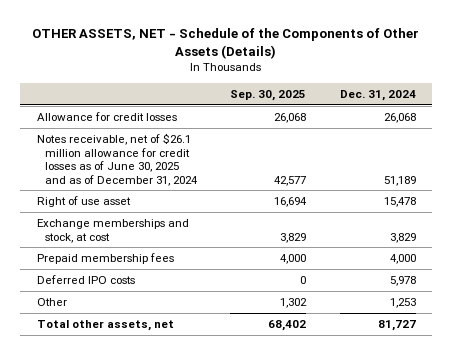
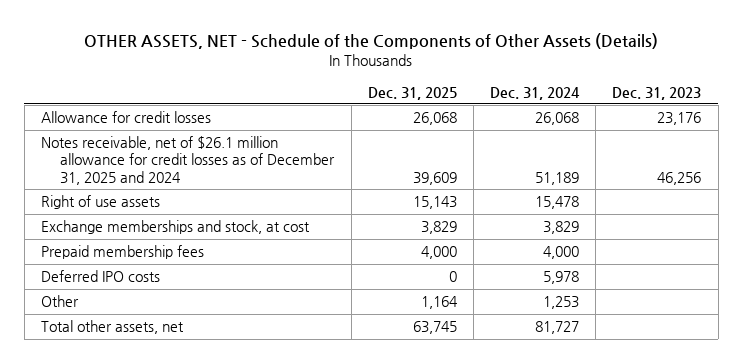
[230,89,307,101] Sep. 30, 2025 -> none
none -> [367,86,457,100] Dec. 31, 2025
none -> [612,86,702,100] Dec. 31, 2023
[36,133,199,186] Notes receivable, net of $26.1 million allowance for credit losses as of June 30, 2025 and as of December 31, 2024 -> [41,136,336,185] Notes receivable, net of $26.1 million allowance for credit losses as of December 31, 2025 and 2024
[36,196,131,208] Right of use asset -> [41,195,161,210] Right of use assets

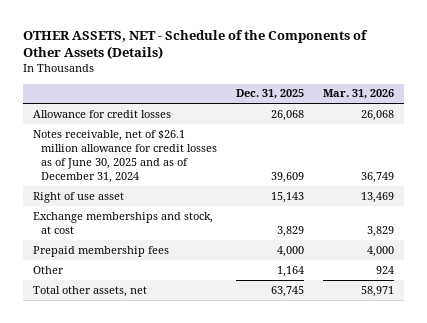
[490,86,581,100] Dec. 31, 2024 -> none
[612,86,702,100] Dec. 31, 2023 -> none
none -> [323,89,395,100] Mar. 31, 2026
[41,136,336,185] Notes receivable, net of $26.1 million allowance for credit losses as of December 31, 2025 and 2024 -> [32,129,217,184] Notes receivable, net of $26.1 million allowance for credit losses as of June 30, 2025 and as of December 31, 2024
[41,195,161,210] Right of use assets -> [32,191,124,203] Right of use asset
[41,270,161,283] Deferred IPO costs -> none

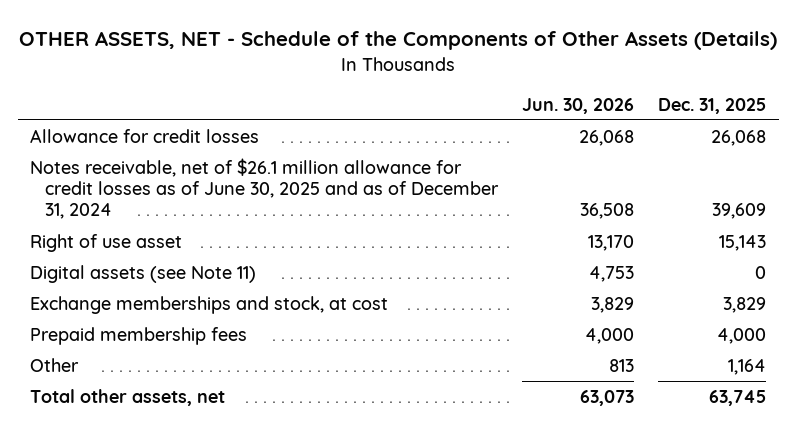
[323,89,395,100] Mar. 31, 2026 -> none
none -> [522,97,635,114] Jun. 30, 2026
none -> [30,265,257,284] Digital assets (see Note 11)

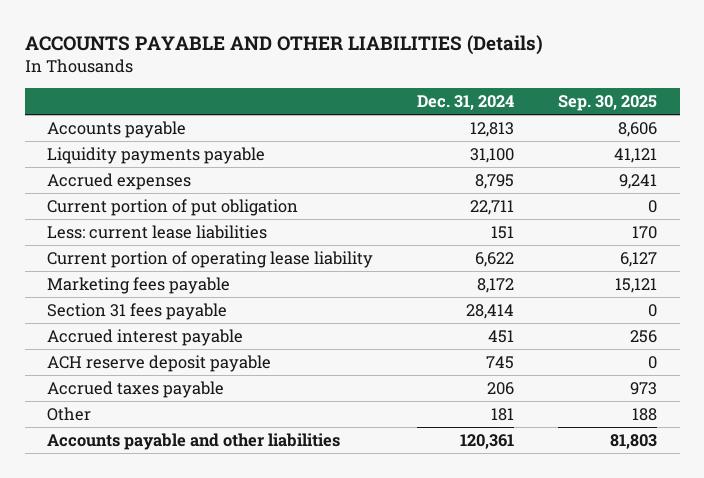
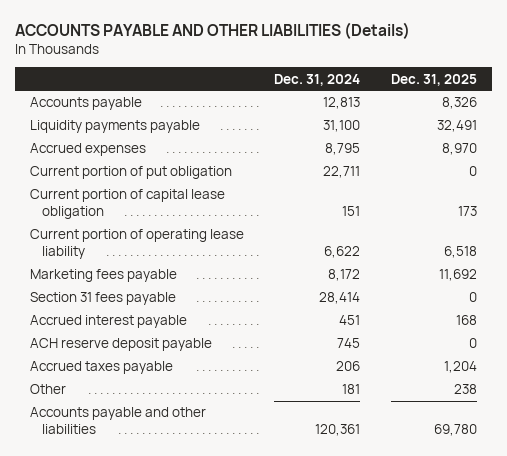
[558,95,658,112] Sep. 30, 2025 -> none
none -> [390,73,477,86] Dec. 31, 2025
[46,224,267,239] Less: current lease liabilities -> [30,189,226,220] Current portion of capital lease obligation

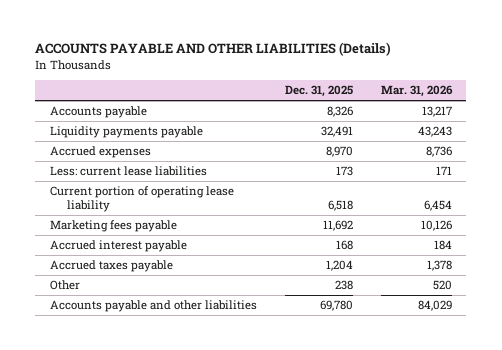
[274,73,361,86] Dec. 31, 2024 -> none
none -> [381,85,454,98] Mar. 31, 2026
[30,166,233,180] Current portion of put obligation -> none
[30,189,226,220] Current portion of capital lease obligation -> [49,166,207,177] Less: current lease liabilities
[30,292,177,306] Section 31 fees payable -> none
[30,338,213,352] ACH reserve deposit payable -> none

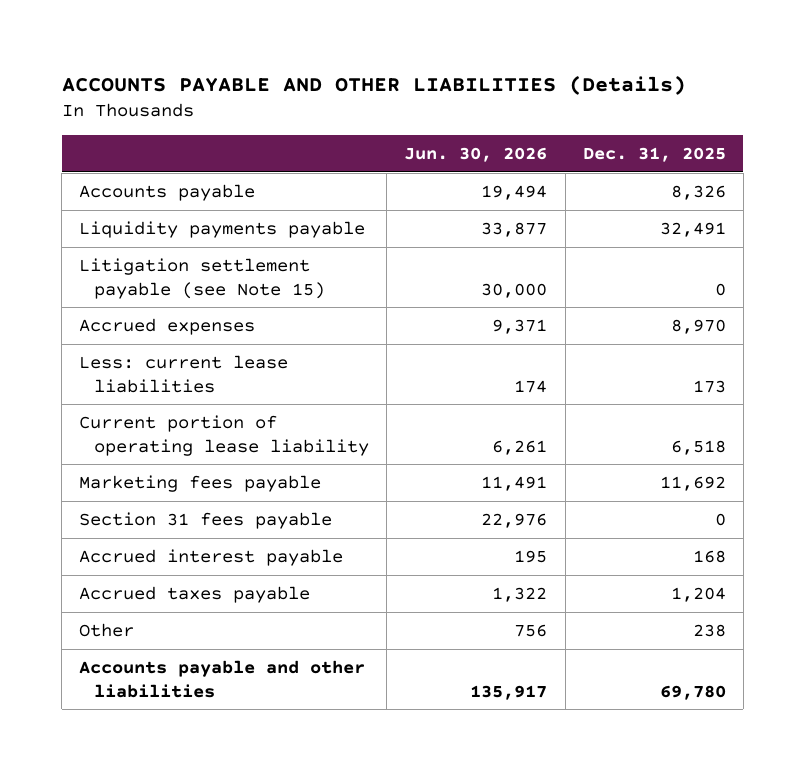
[381,85,454,98] Mar. 31, 2026 -> none
none -> [404,147,548,163] Jun. 30, 2026
none -> [79,257,326,299] Litigation settlement payable (see Note 15)
none -> [79,511,333,529] Section 31 fees payable

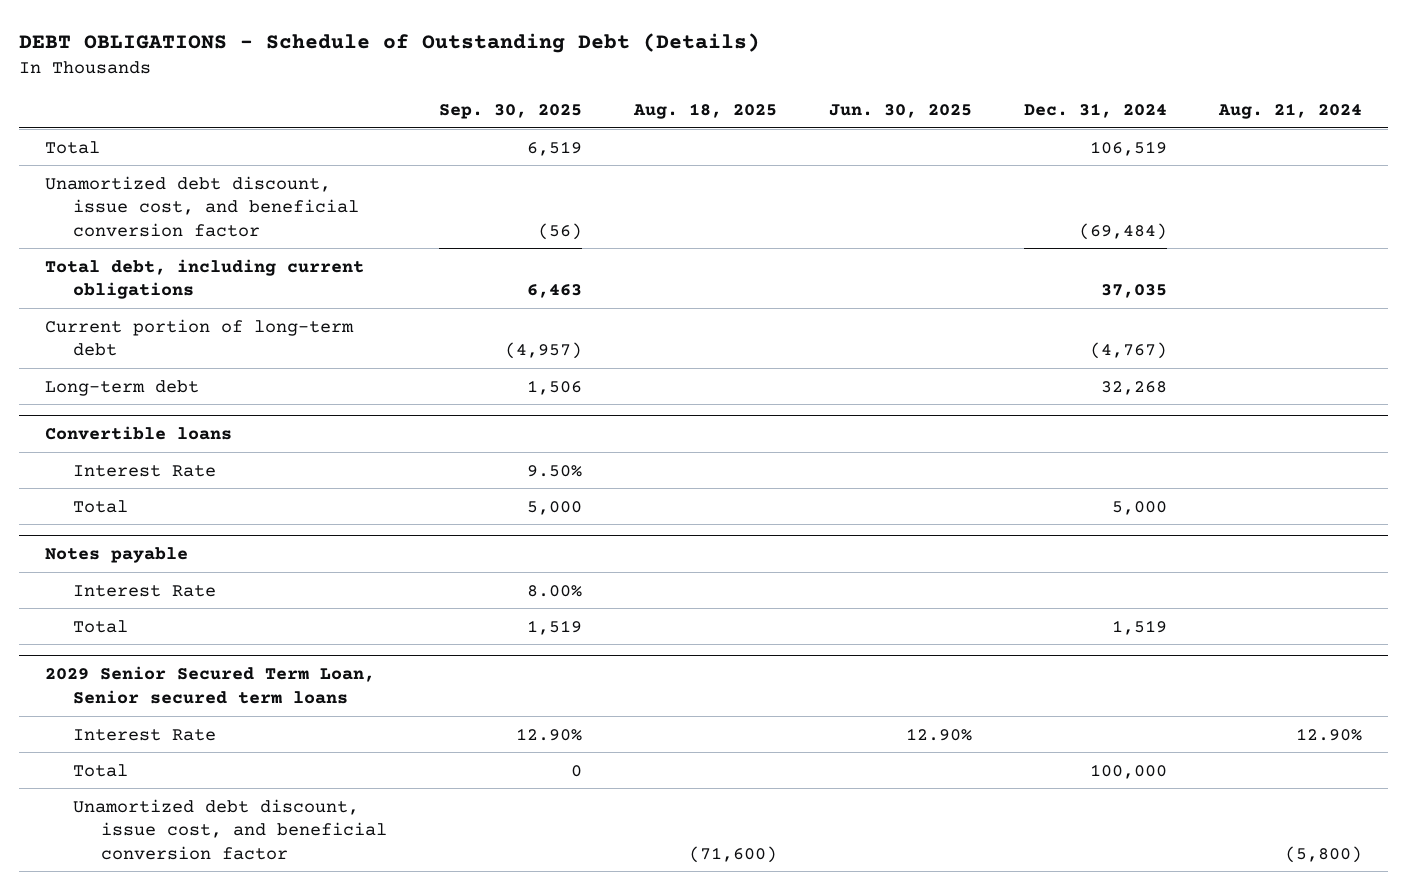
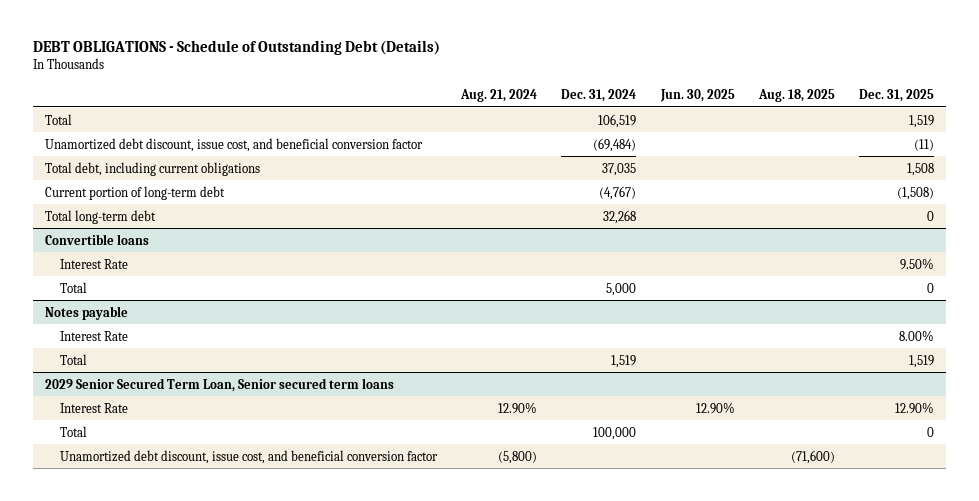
[438,104,582,120] Sep. 30, 2025 -> none
none -> [859,88,935,102] Dec. 31, 2025
[44,379,199,396] Long-term debt -> [44,209,156,224] Total long-term debt

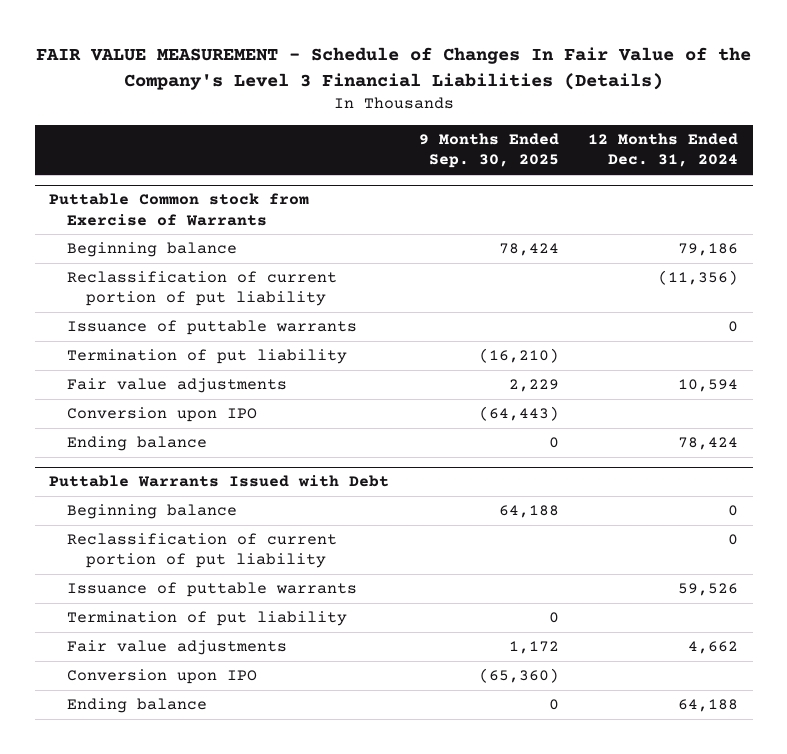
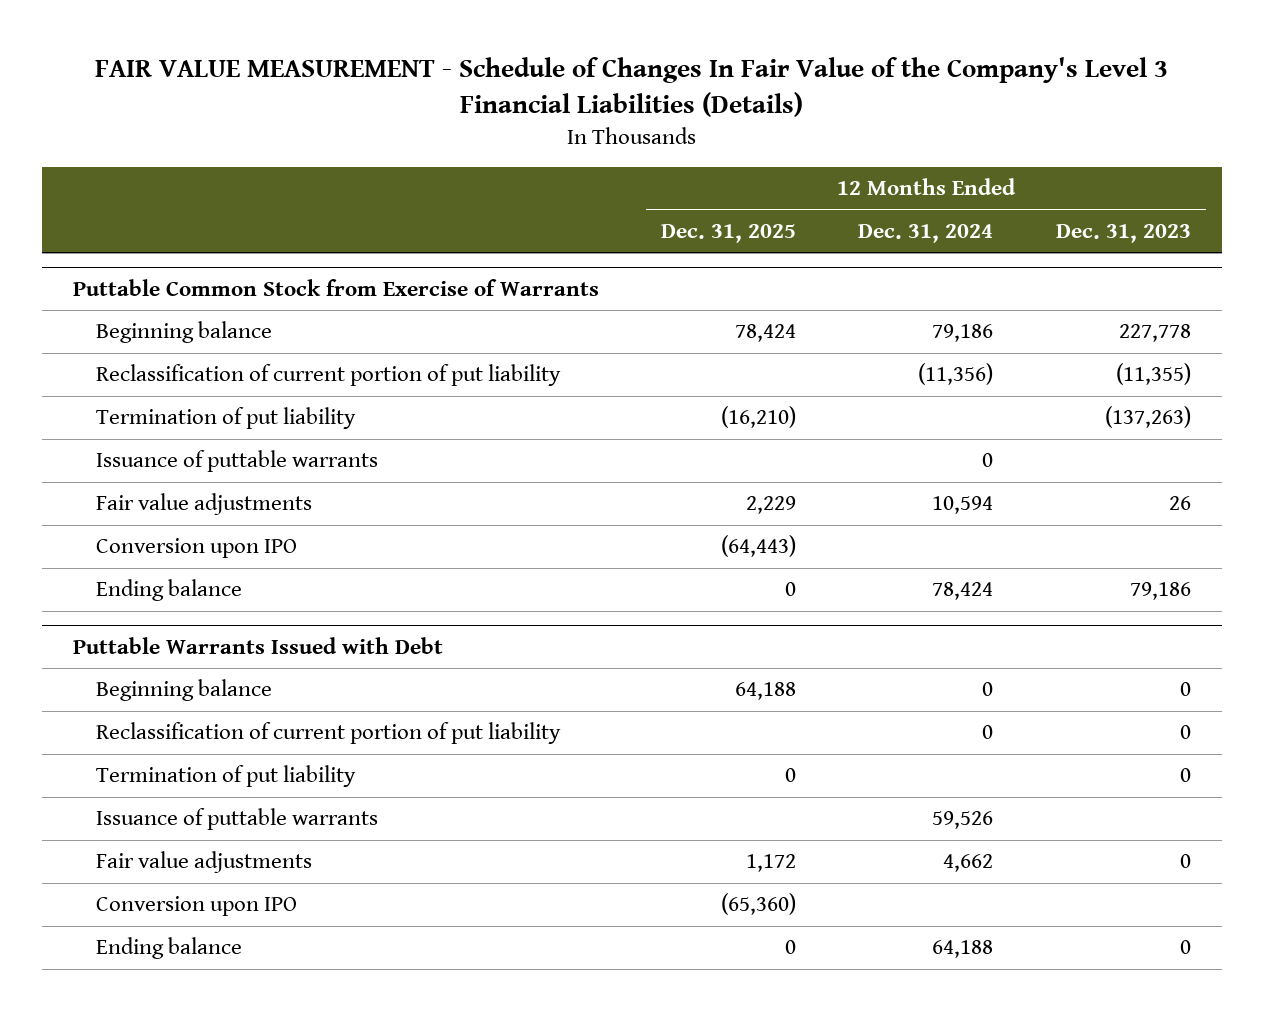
[418,133,559,169] 9 Months Ended Sep. 30, 2025 -> none
none -> [661,223,797,243] Dec. 31, 2025
none -> [1055,223,1191,243] Dec. 31, 2023
[49,193,310,226] Puttable Common stock from Exercise of Warrants -> [72,278,599,296] Puttable Common Stock from Exercise of Warrants
[67,320,358,336] Issuance of puttable warrants -> none
none -> [95,450,378,473] Issuance of puttable warrants
[67,582,358,598] Issuance of puttable warrants -> [95,808,378,831] Issuance of puttable warrants

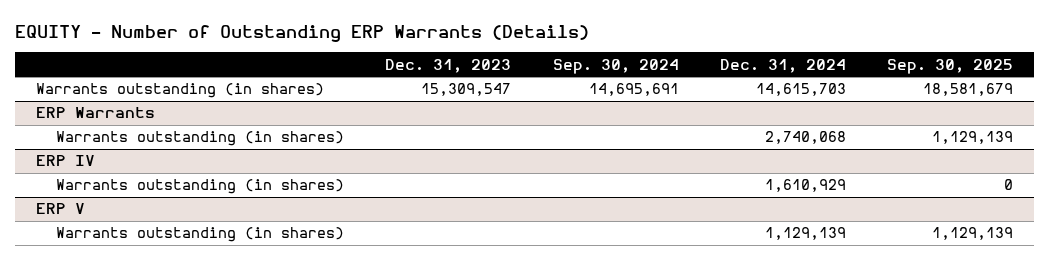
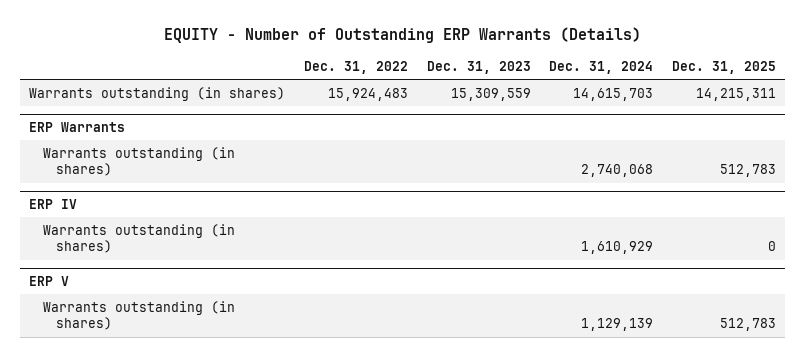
[552,58,679,74] Sep. 30, 2024 -> none
[887,58,1014,74] Sep. 30, 2025 -> none
none -> [304,61,409,75] Dec. 31, 2022
none -> [671,61,776,75] Dec. 31, 2025
[421,83,512,97] 15,309,547 -> [450,87,531,101] 15,309,559

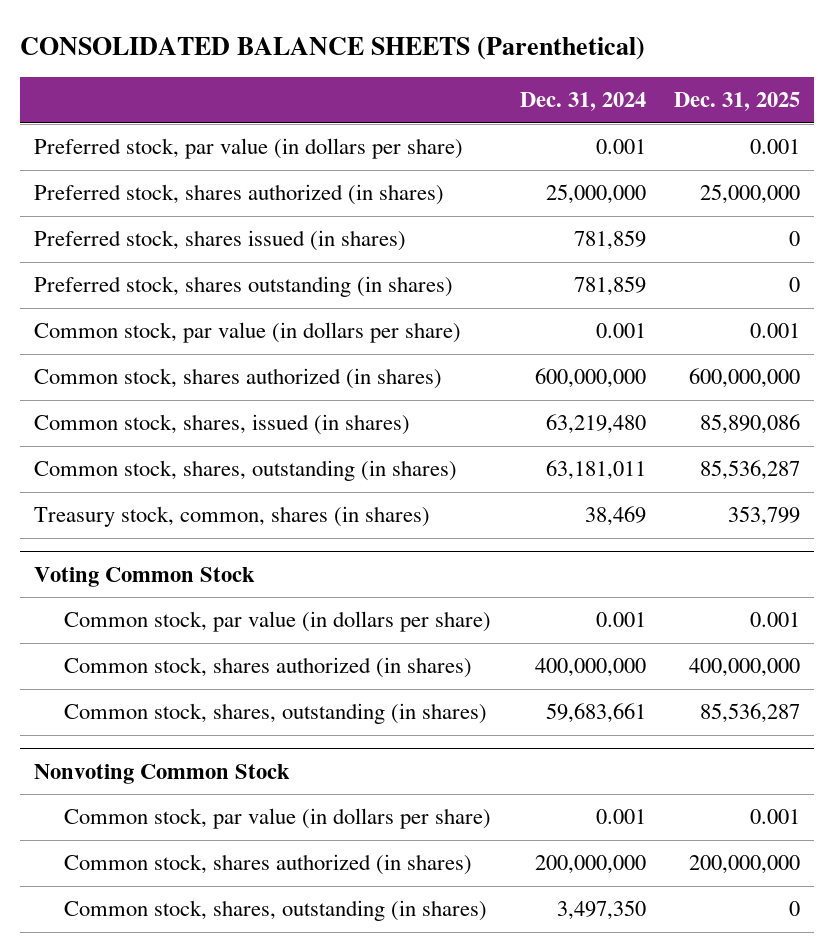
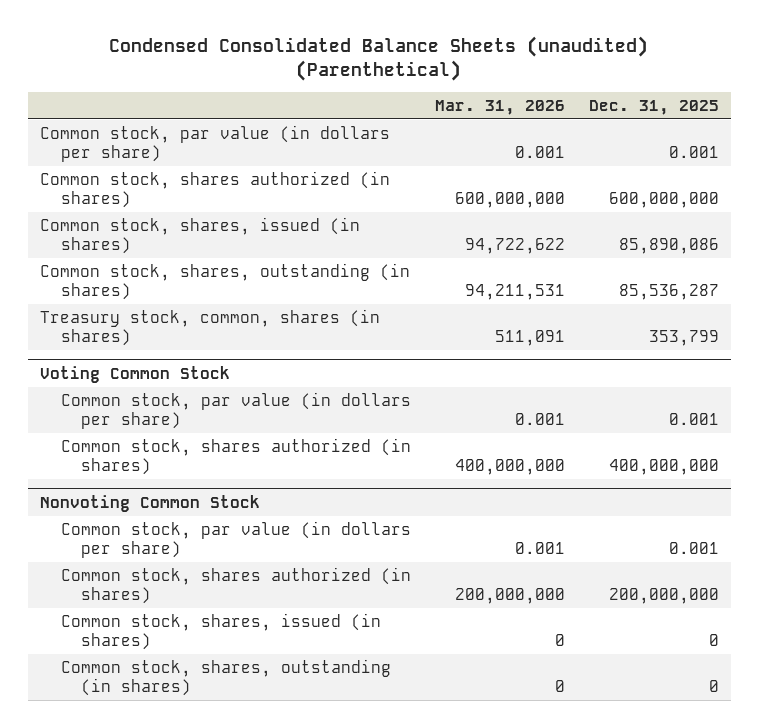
[19,36,645,60] CONSOLIDATED BALANCE SHEETS (Parenthetical) -> [109,36,649,82] Condensed Consolidated Balance Sheets (unaudited) (Parenthetical)
[519,92,646,112] Dec. 31, 2024 -> none
none -> [434,99,565,115] Mar. 31, 2026
[33,138,463,160] Preferred stock, par value (in dollars per share) -> none
[33,184,444,206] Preferred stock, shares authorized (in shares) -> none
[33,230,406,252] Preferred stock, shares issued (in shares) -> none
[33,276,453,298] Preferred stock, shares outstanding (in shares) -> none
[64,703,488,725] Common stock, shares, outstanding (in shares) -> none
none -> [60,612,381,651] Common stock, shares, issued (in shares)

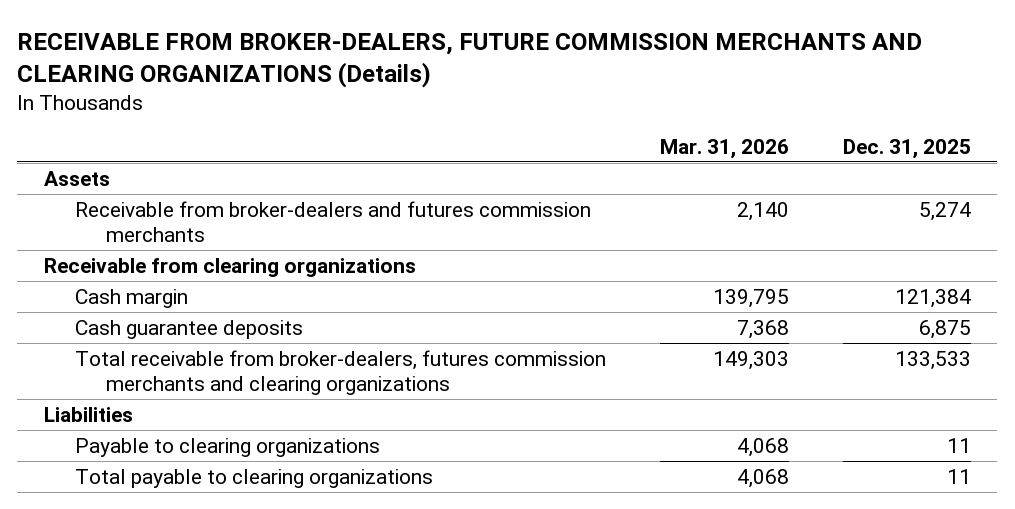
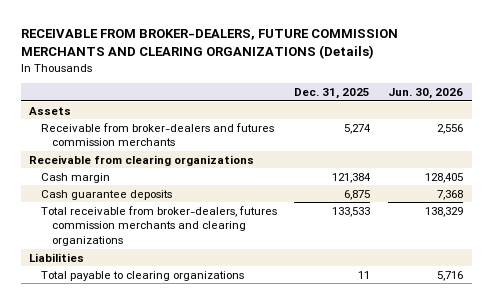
[659,138,789,159] Mar. 31, 2026 -> none
none -> [387,88,463,100] Jun. 30, 2026
[75,437,381,457] Payable to clearing organizations -> none

